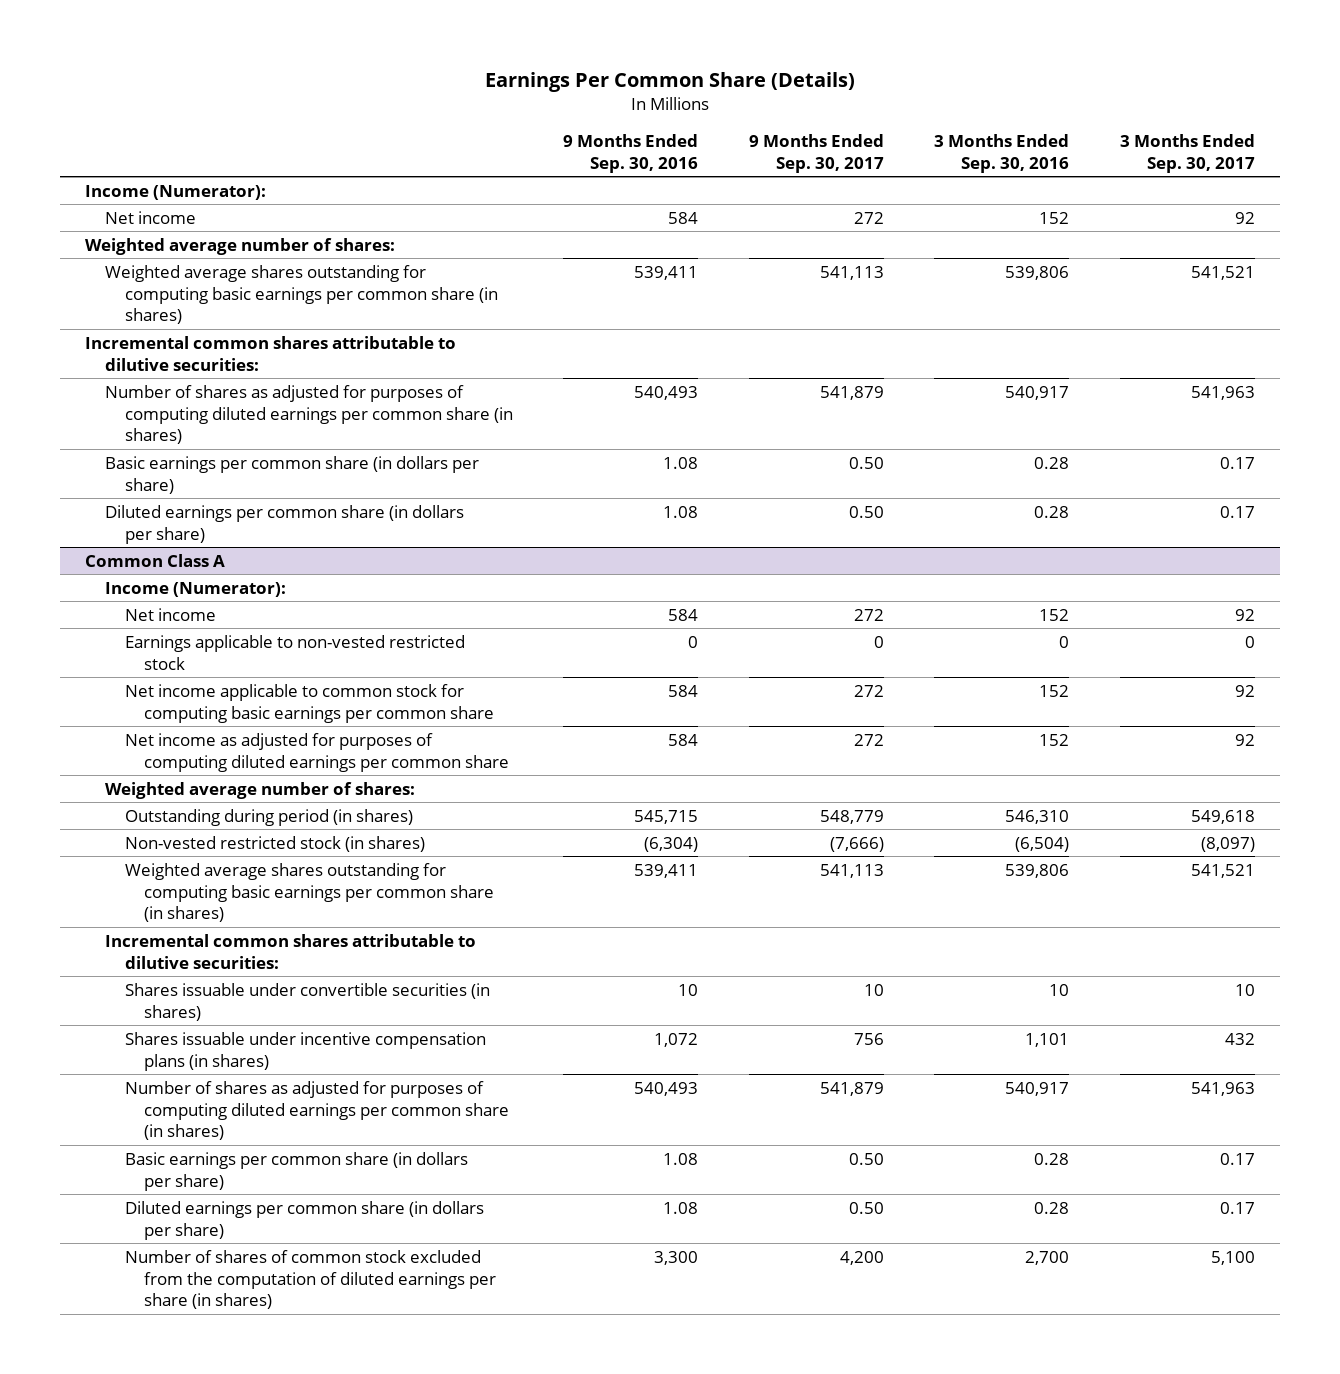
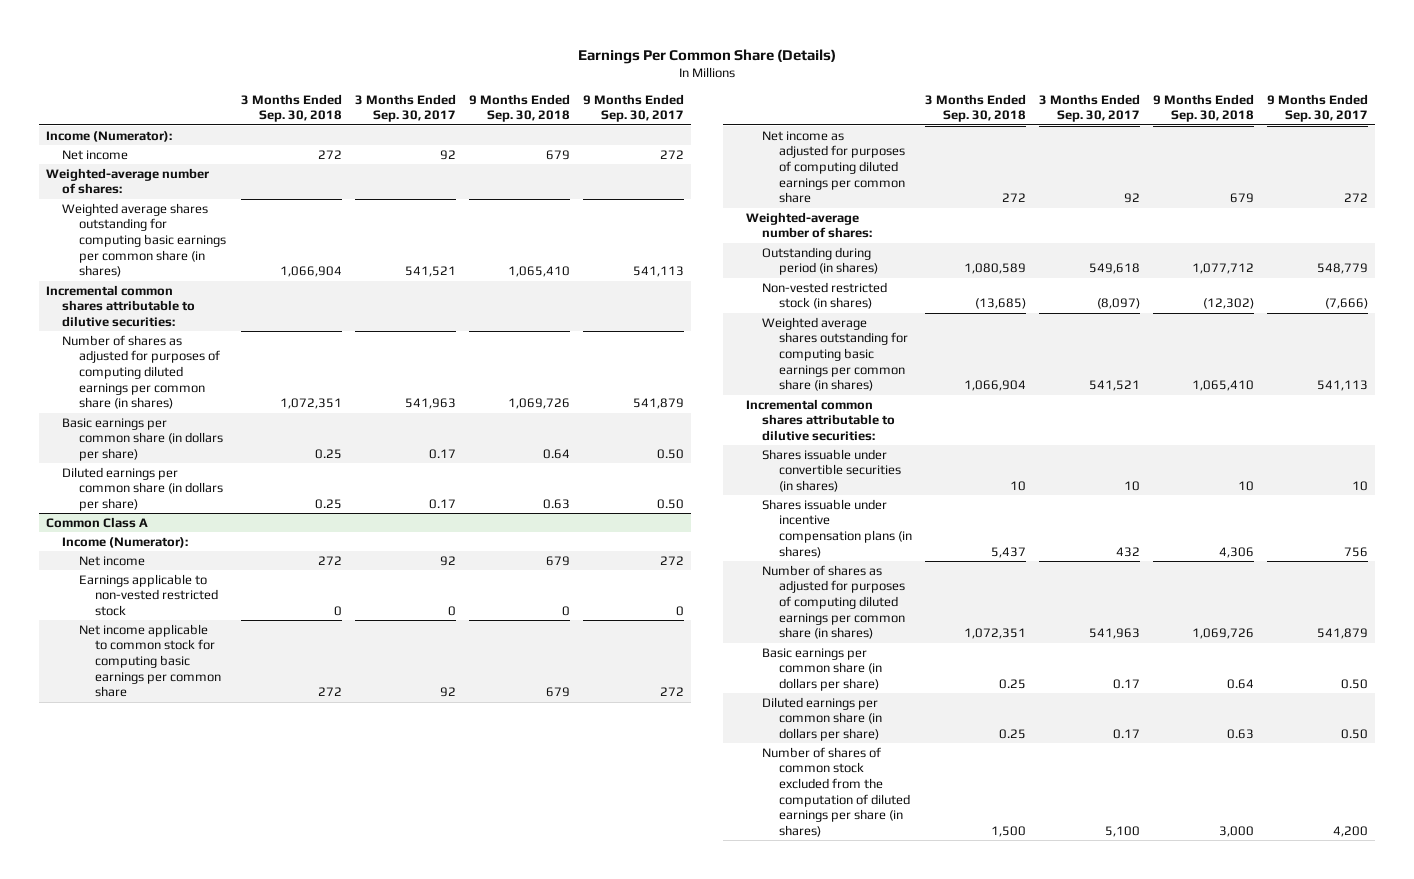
[563,133,699,173] 9 Months Ended Sep. 30, 2016 -> none
[934,133,1070,173] 3 Months Ended Sep. 30, 2016 -> none
none -> [240,93,342,123] 3 Months Ended Sep. 30, 2018
none -> [469,93,571,123] 9 Months Ended Sep. 30, 2018
[85,237,396,255] Weighted average number of shares: -> [46,167,210,195] Weighted-average number of shares:
[104,781,415,799] Weighted average number of shares: -> [746,211,873,239] Weighted-average number of shares:

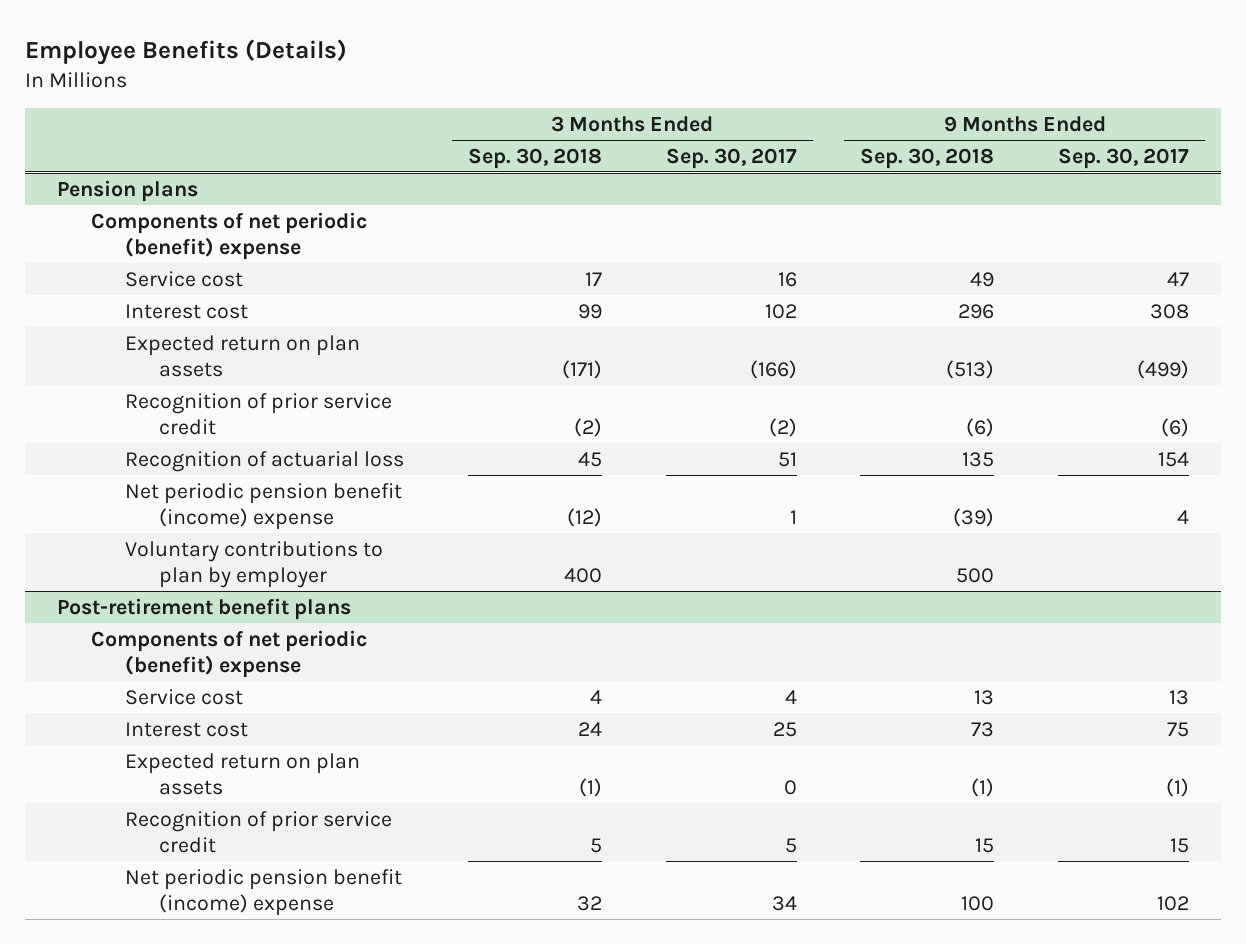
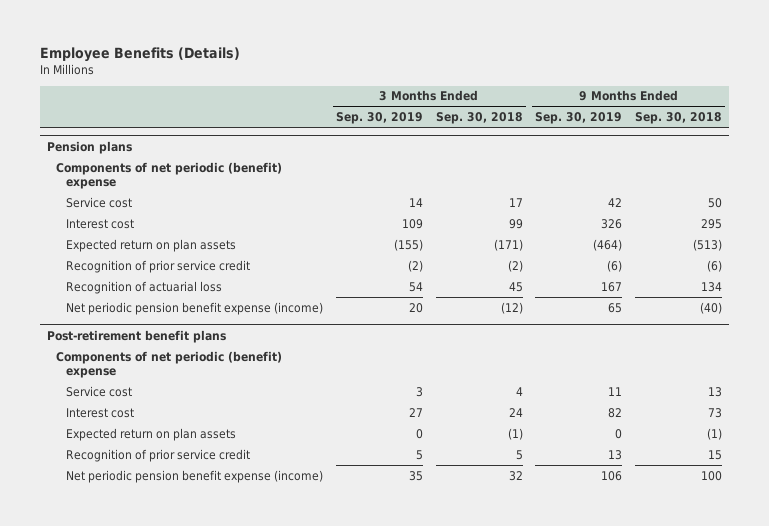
[665,147,797,169] Sep. 30, 2017 -> none
[1058,147,1190,169] Sep. 30, 2017 -> none
none -> [335,112,423,125] Sep. 30, 2019
none -> [535,112,623,125] Sep. 30, 2019
[970,271,995,287] 49 -> [708,197,723,208] 50
[958,303,995,319] 296 -> [701,218,723,229] 295
[125,540,384,589] Voluntary contributions to plan by employer -> none
[962,451,995,467] 135 -> [701,281,723,292] 134
[125,482,403,531] Net periodic pension benefit (income) expense -> [65,301,323,315] Net periodic pension benefit expense (income)
[953,508,995,528] (39) -> [700,301,723,314] (40)
[125,868,403,917] Net periodic pension benefit (income) expense -> [65,469,323,483] Net periodic pension benefit expense (income)

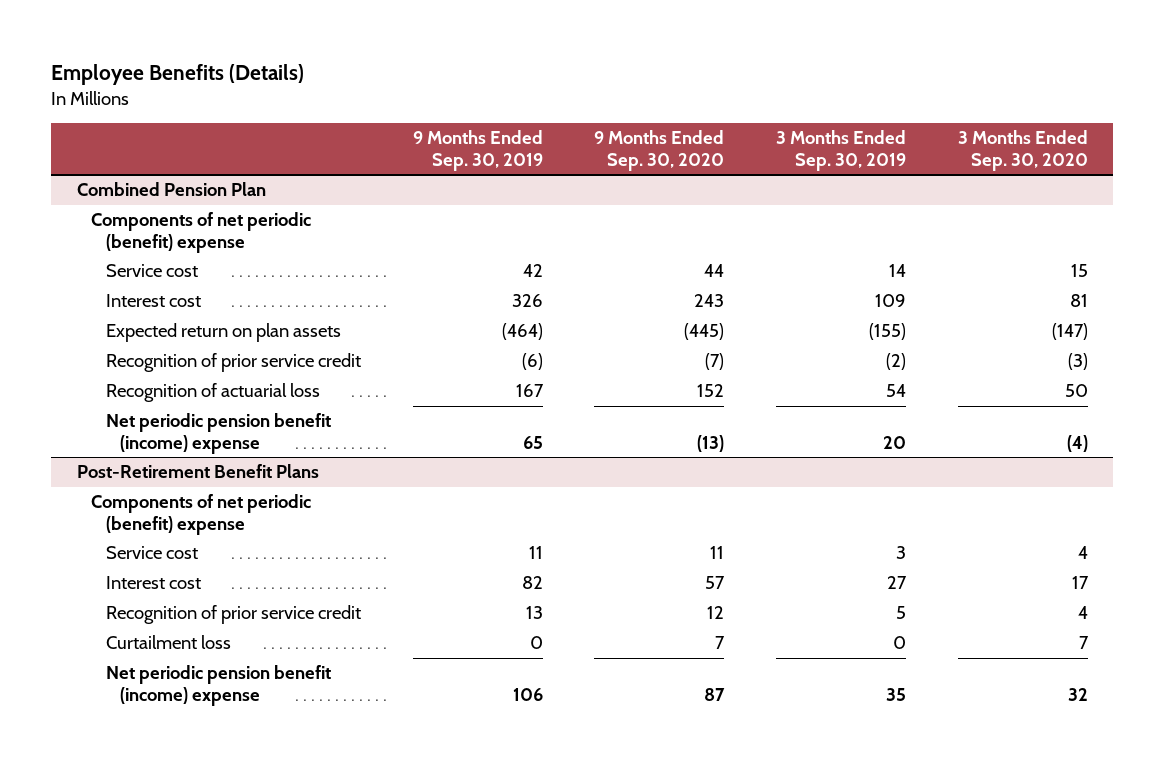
[435,112,523,125] Sep. 30, 2018 -> none
[635,112,723,125] Sep. 30, 2018 -> none
none -> [594,130,725,171] 9 Months Ended Sep. 30, 2020
none -> [957,130,1088,171] 3 Months Ended Sep. 30, 2020
[46,140,132,154] Pension plans -> [76,182,266,197] Combined Pension Plan
[65,301,323,315] Net periodic pension benefit expense (income) -> [105,413,331,454] Net periodic pension benefit (income) expense
[46,329,226,343] Post-retirement benefit plans -> [76,464,319,479] Post-Retirement Benefit Plans
[65,427,236,441] Expected return on plan assets -> none
none -> [105,635,231,650] Curtailment loss
[65,469,323,483] Net periodic pension benefit expense (income) -> [105,665,331,706] Net periodic pension benefit (income) expense

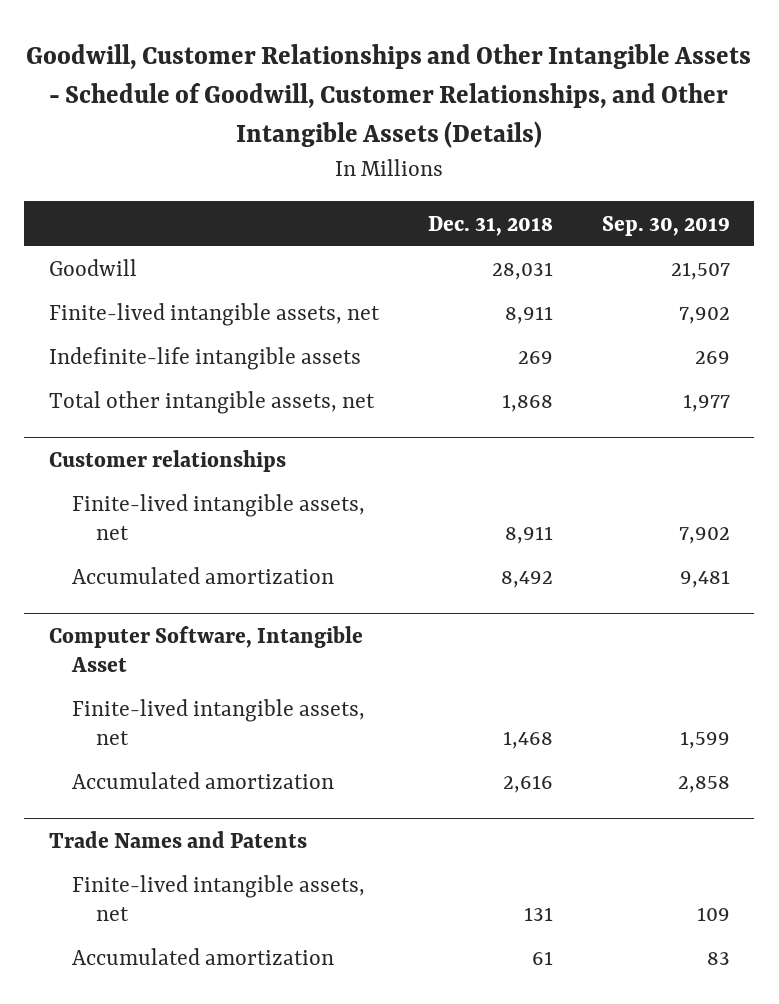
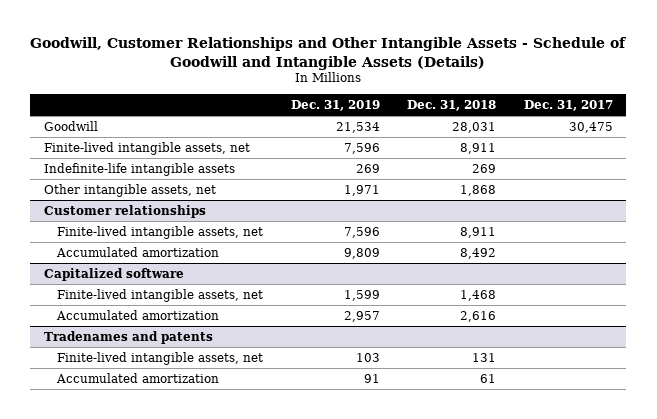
[26,43,752,149] Goodwill, Customer Relationships and Other Intangible Assets - Schedule of Goodwill, Customer Relationships, and Other Intangible Assets (Details) -> [30,37,627,70] Goodwill, Customer Relationships and Other Intangible Assets - Schedule of Goodwill and Intangible Assets (Details)
[601,215,730,236] Sep. 30, 2019 -> none
none -> [290,99,380,111] Dec. 31, 2019
none -> [523,99,613,111] Dec. 31, 2017
[48,391,375,415] Total other intangible assets, net -> [44,183,217,197] Other intangible assets, net
[48,625,363,673] Computer Software, Intangible Asset -> [44,267,185,281] Capitalized software
[48,830,307,848] Trade Names and Patents -> [44,330,214,344] Tradenames and patents

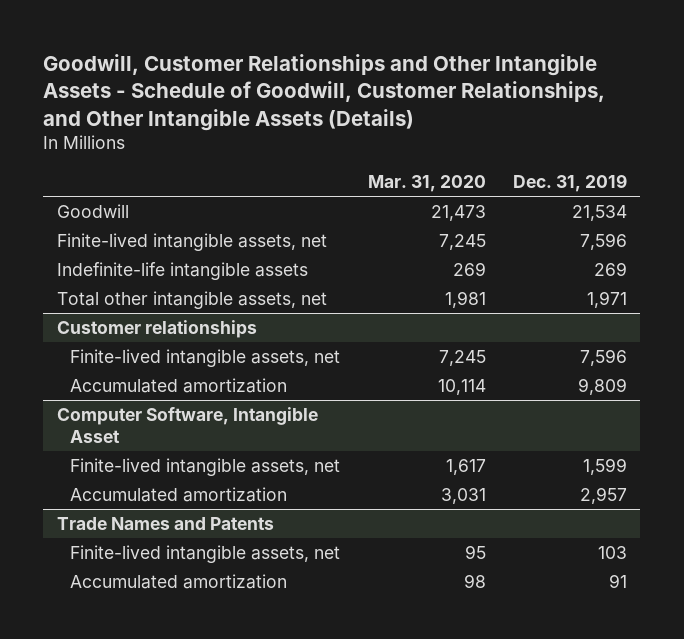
[30,37,627,70] Goodwill, Customer Relationships and Other Intangible Assets - Schedule of Goodwill and Intangible Assets (Details) -> [43,53,606,131] Goodwill, Customer Relationships and Other Intangible Assets - Schedule of Goodwill, Customer Relationships, and Other Intangible Assets (Details)
[407,99,497,111] Dec. 31, 2018 -> none
[523,99,613,111] Dec. 31, 2017 -> none
none -> [367,175,486,193] Mar. 31, 2020
[44,183,217,197] Other intangible assets, net -> [57,291,328,310] Total other intangible assets, net
[44,267,185,281] Capitalized software -> [57,407,319,443] Computer Software, Intangible Asset
[44,330,214,344] Tradenames and patents -> [57,517,275,531] Trade Names and Patents

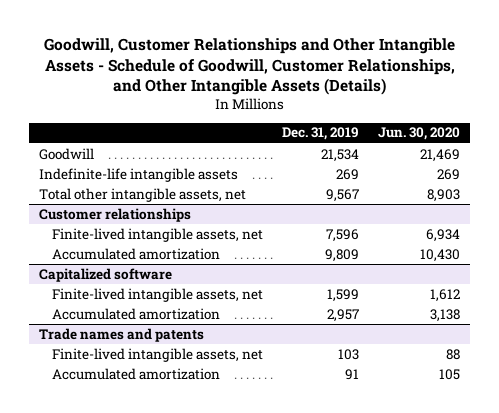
[367,175,486,193] Mar. 31, 2020 -> none
none -> [378,127,461,141] Jun. 30, 2020
[57,233,328,252] Finite-lived intangible assets, net -> none
[586,291,627,309] 1,971 -> [326,188,360,202] 9,567
[57,407,319,443] Computer Software, Intangible Asset -> [38,267,172,282] Capitalized software
[57,517,275,531] Trade Names and Patents -> [38,327,204,342] Trade names and patents

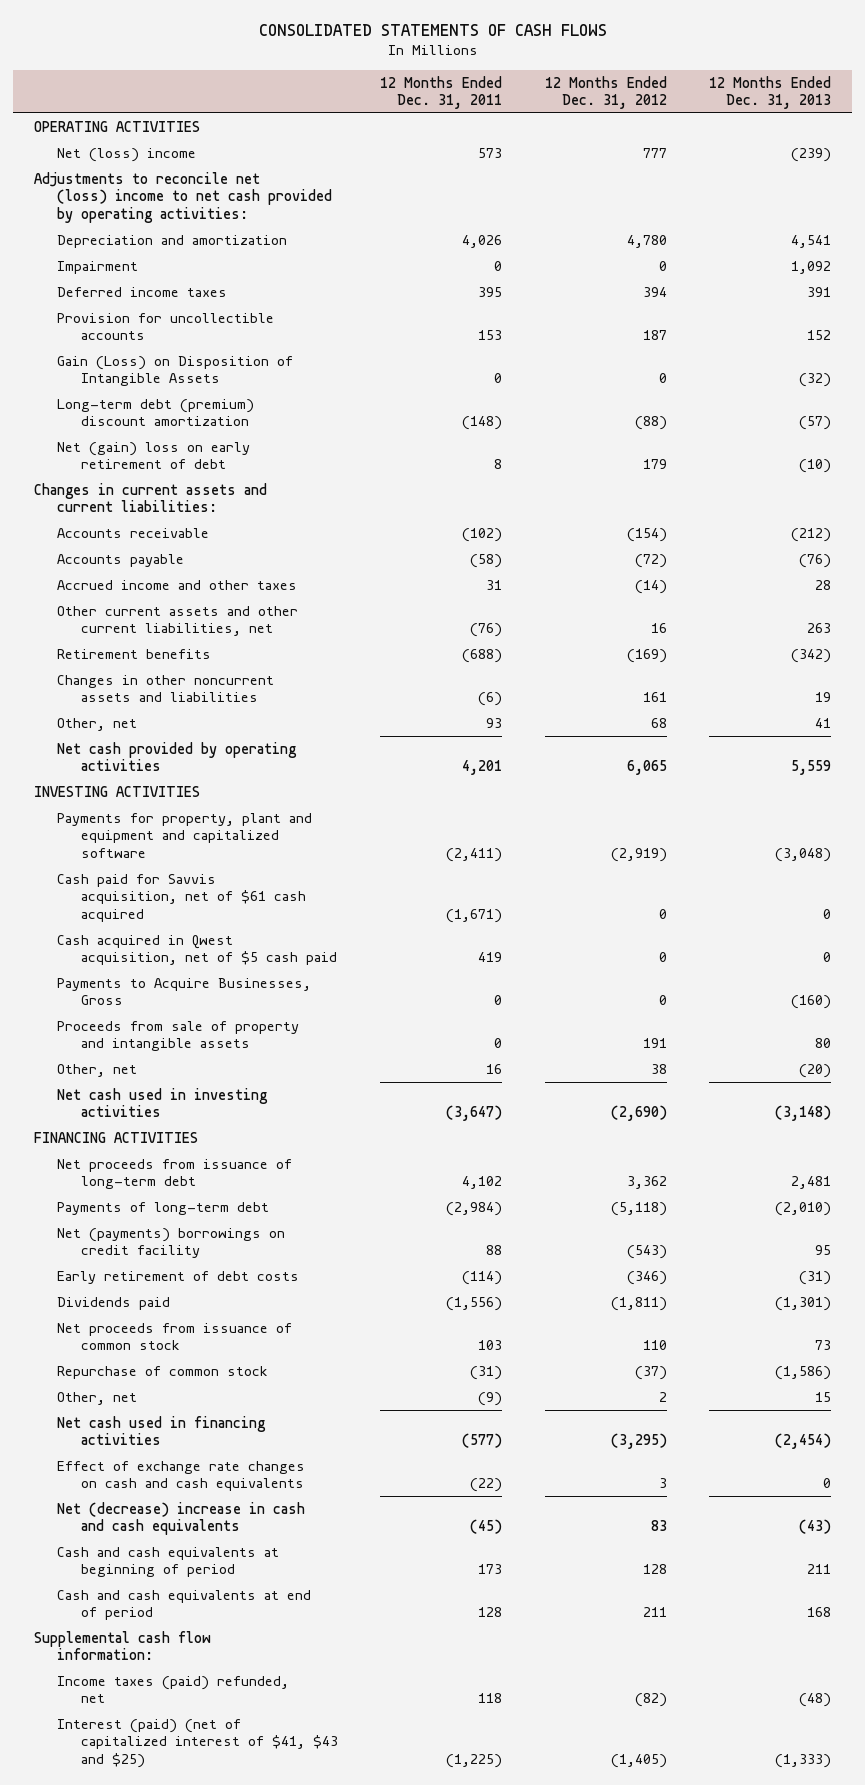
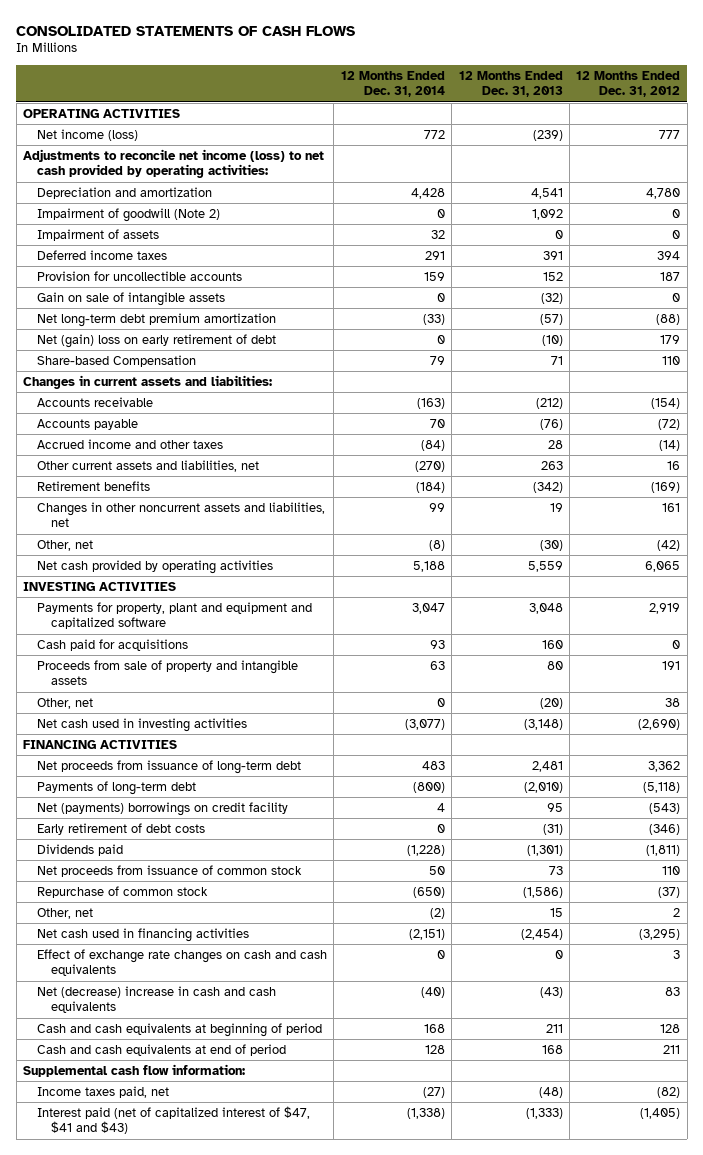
[380,75,503,110] 12 Months Ended Dec. 31, 2011 -> none
none -> [340,70,445,98] 12 Months Ended Dec. 31, 2014
[57,147,197,162] Net (loss) income -> [37,128,139,141] Net income (loss)
[34,171,333,223] Adjustments to reconcile net (loss) income to net cash provided by operating activities: -> [23,148,325,179] Adjustments to reconcile net income (loss) to net cash provided by operating activities:
[57,260,139,274] Impairment -> [37,207,221,222] Impairment of goodwill (Note 2)
none -> [37,228,160,241] Impairment of assets
[57,355,294,387] Gain (Loss) on Disposition of Intangible Assets -> [37,291,226,306] Gain on sale of intangible assets
[57,398,255,427] Long-term debt (premium) discount amortization -> [37,312,277,327] Net long-term debt premium amortization
none -> [37,354,197,367] Share-based Compensation
[34,482,268,513] Changes in current assets and current liabilities: -> [23,374,273,389] Changes in current assets and liabilities:
[57,605,299,637] Other current assets and other current liabilities, net -> [37,459,260,472] Other current assets and liabilities, net
[57,674,275,703] Changes in other noncurrent assets and liabilities -> [37,501,326,528] Changes in other noncurrent assets and liabilities, net
[650,717,667,728] 68 -> [657,539,681,551] (42)
[815,717,832,728] 41 -> [539,539,563,551] (30)
[57,873,306,922] Cash paid for Savvis acquisition, net of $61 cash acquired -> none
[57,934,337,966] Cash acquired in Qwest acquisition, net of $5 cash paid -> none
[57,977,312,1006] Payments to Acquire Businesses, Gross -> none
[610,847,667,862] (2,919) -> [649,602,681,614] 2,919
[775,847,832,862] (3,048) -> [528,602,563,614] 3,048
none -> [37,638,189,651] Cash paid for acquisitions
[57,1675,290,1704] Income taxes (paid) refunded, net -> [37,1085,170,1098] Income taxes paid, net
[57,1718,338,1768] Interest (paid) (net of capitalized interest of $41, $43 and $25) -> [37,1105,311,1135] Interest paid (net of capitalized interest of $47, $41 and $43)

